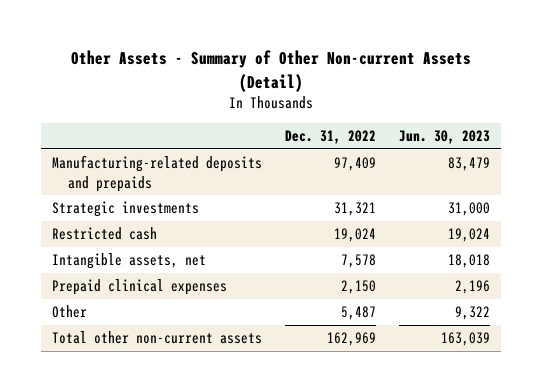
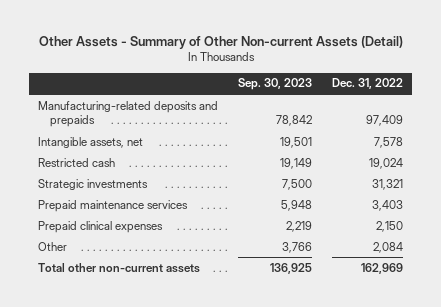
[398,130,490,145] Jun. 30, 2023 -> none
none -> [238,78,313,91] Sep. 30, 2023
[52,227,158,241] Restricted cash -> [38,157,116,167] Restricted cash
[52,201,200,218] Strategic investments -> [38,178,149,190] Strategic investments
none -> [38,199,189,212] Prepaid maintenance services
[341,306,377,321] 5,487 -> [372,241,403,253] 2,084

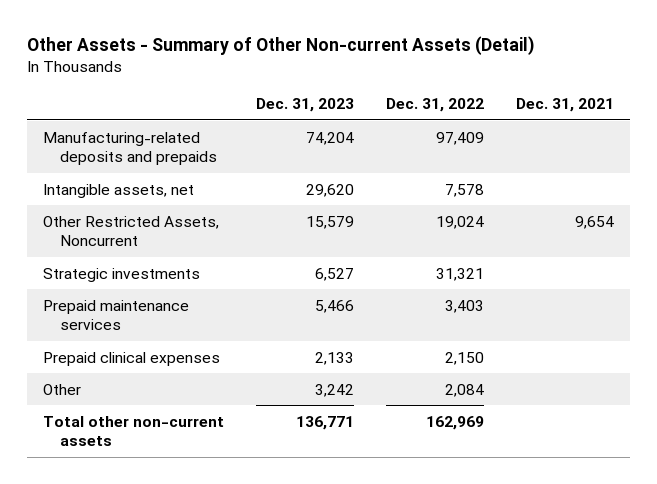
[238,78,313,91] Sep. 30, 2023 -> none
none -> [256,98,355,113] Dec. 31, 2023
none -> [515,98,614,113] Dec. 31, 2021
[38,157,116,167] Restricted cash -> [43,215,220,247] Other Restricted Assets, Noncurrent

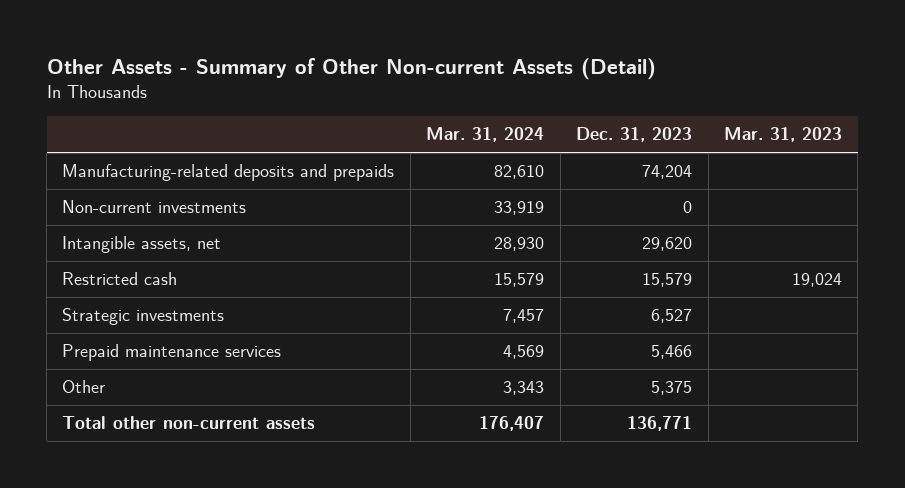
[385,98,484,113] Dec. 31, 2022 -> none
[515,98,614,113] Dec. 31, 2021 -> none
none -> [426,127,545,143] Mar. 31, 2024
none -> [724,127,843,143] Mar. 31, 2023
none -> [62,200,247,214] Non-current investments
[43,215,220,247] Other Restricted Assets, Noncurrent -> [62,272,178,286] Restricted cash
[43,351,221,366] Prepaid clinical expenses -> none
[315,383,355,397] 3,242 -> [651,381,693,396] 5,375

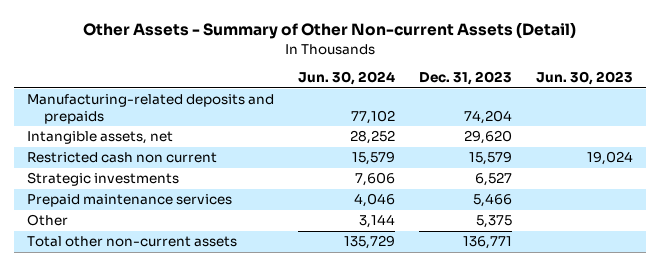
[426,127,545,143] Mar. 31, 2024 -> none
[724,127,843,143] Mar. 31, 2023 -> none
none -> [297,71,395,86] Jun. 30, 2024
none -> [536,71,634,86] Jun. 30, 2023
[62,200,247,214] Non-current investments -> none
[62,272,178,286] Restricted cash -> [26,152,217,164] Restricted cash non current

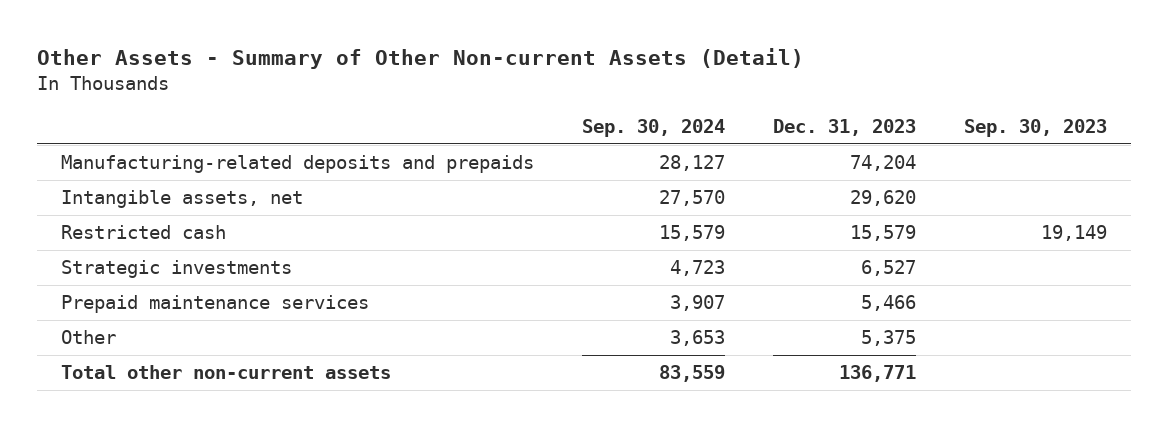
[297,71,395,86] Jun. 30, 2024 -> none
[536,71,634,86] Jun. 30, 2023 -> none
none -> [581,118,725,137] Sep. 30, 2024
none -> [963,118,1107,137] Sep. 30, 2023
[26,152,217,164] Restricted cash non current -> [60,225,226,240] Restricted cash

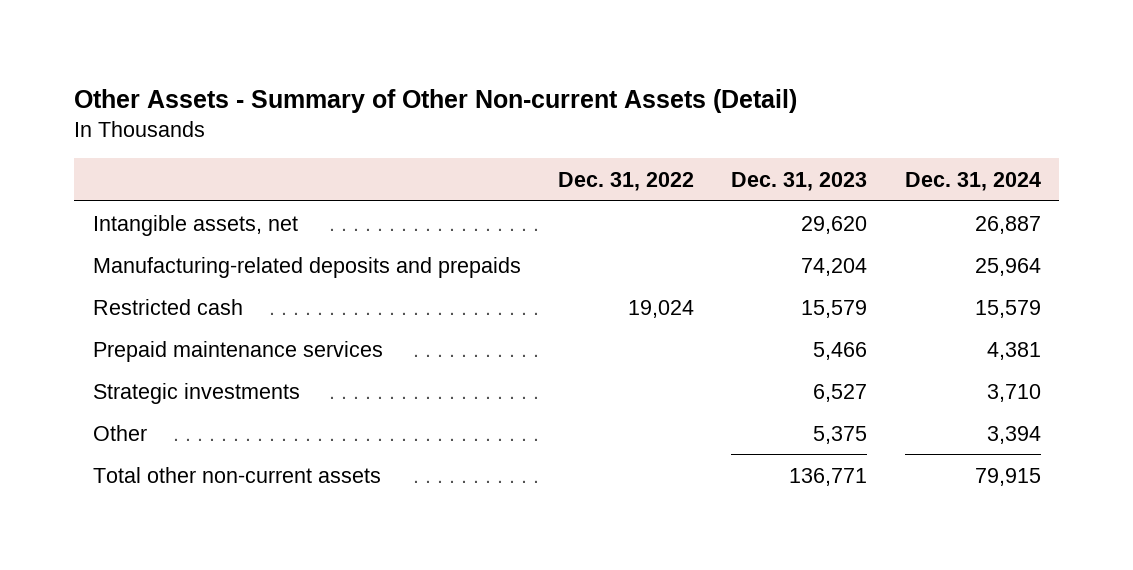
[581,118,725,137] Sep. 30, 2024 -> none
[963,118,1107,137] Sep. 30, 2023 -> none
none -> [558,171,695,191] Dec. 31, 2022
none -> [904,171,1041,191] Dec. 31, 2024
[60,155,534,174] Manufacturing-related deposits and prepaids -> [92,256,521,278] Manufacturing-related deposits and prepaids
[60,260,292,279] Strategic investments -> [92,382,300,404] Strategic investments

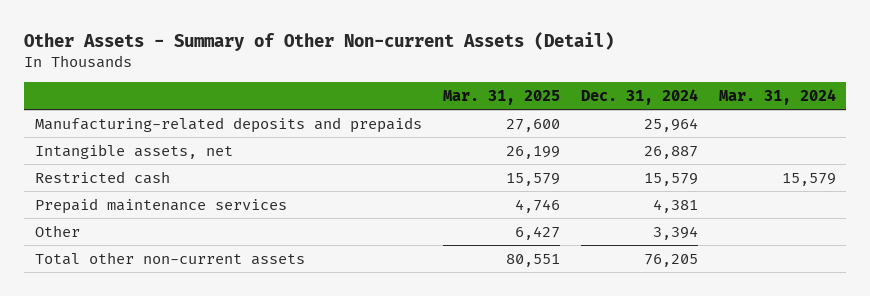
[558,171,695,191] Dec. 31, 2022 -> none
[731,171,868,191] Dec. 31, 2023 -> none
none -> [442,90,560,106] Mar. 31, 2025
none -> [718,89,836,106] Mar. 31, 2024
[92,214,298,236] Intangible assets, net -> [34,143,233,159] Intangible assets, net
[92,382,300,404] Strategic investments -> none
[974,467,1041,486] 79,915 -> [643,253,698,267] 76,205

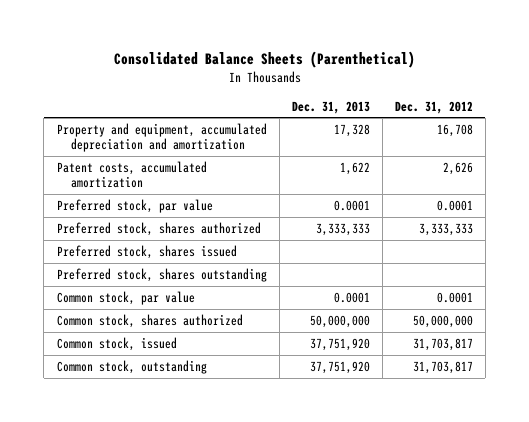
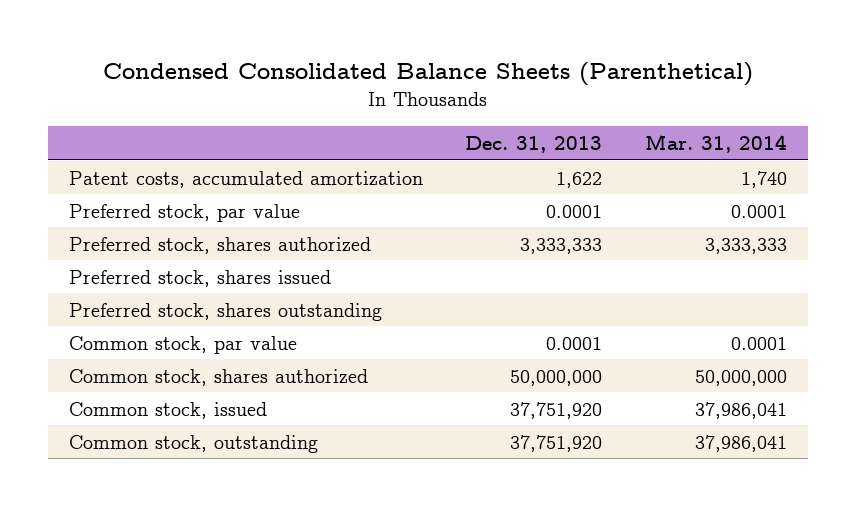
[113,51,415,69] Consolidated Balance Sheets (Parenthetical) -> [102,61,753,86] Condensed Consolidated Balance Sheets (Parenthetical)
[394,100,473,114] Dec. 31, 2012 -> none
none -> [645,133,788,153] Mar. 31, 2014
[56,122,267,153] Property and equipment, accumulated depreciation and amortization -> none

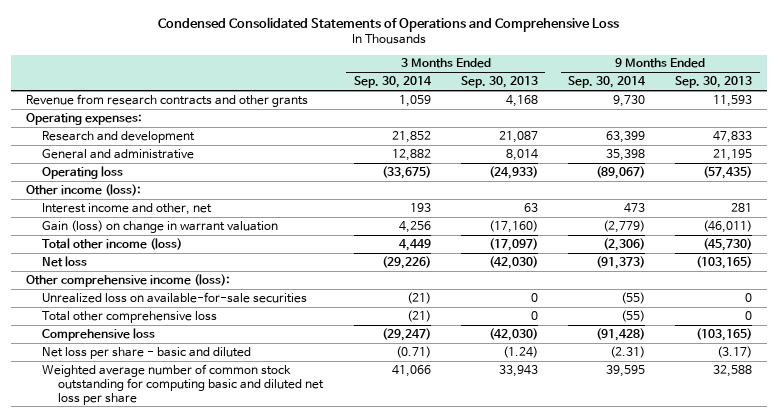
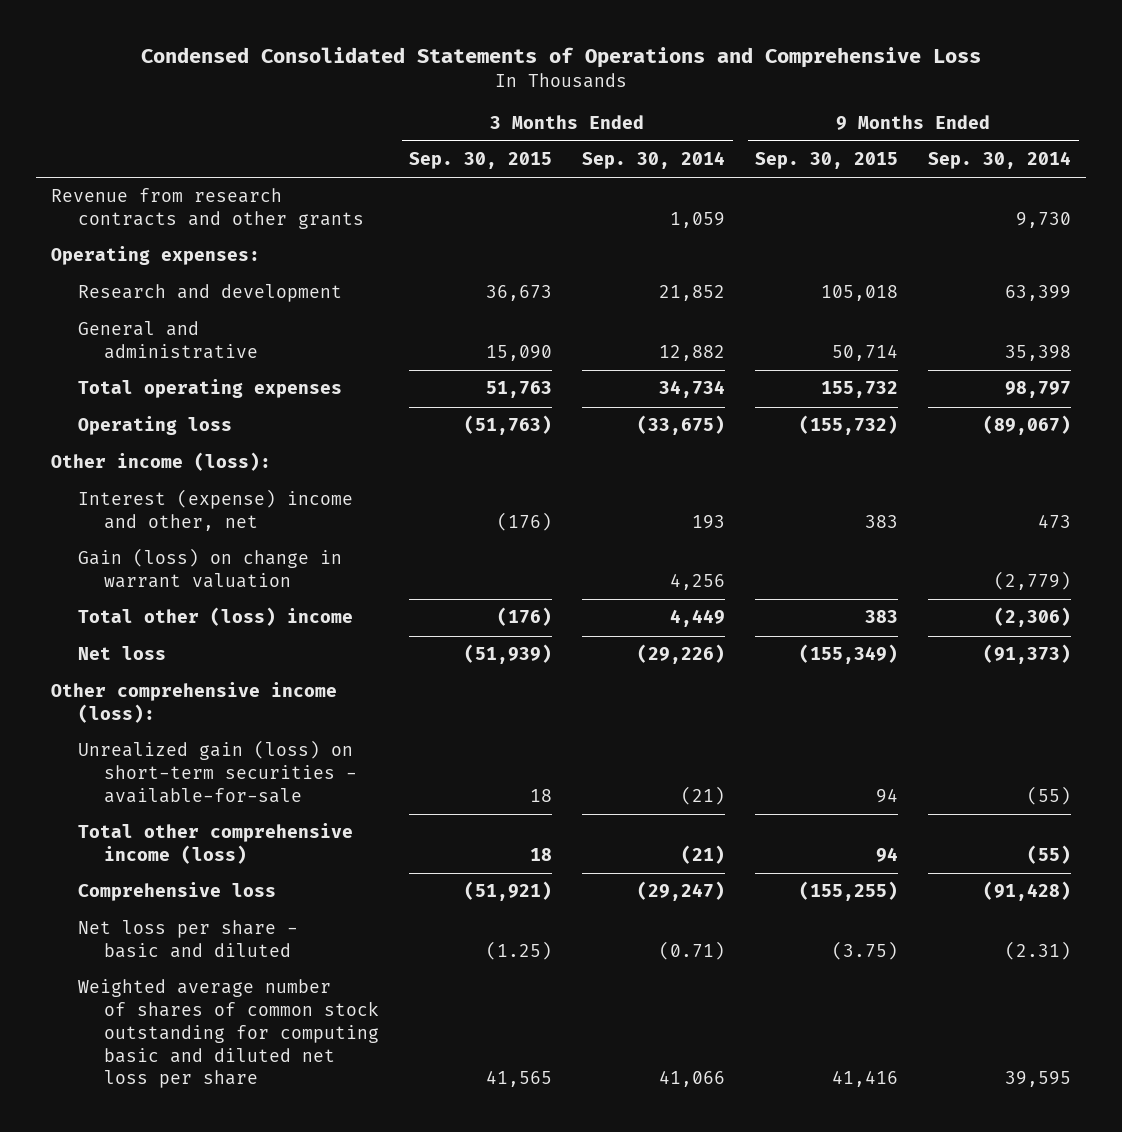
[460,76,538,89] Sep. 30, 2013 -> none
[675,76,753,89] Sep. 30, 2013 -> none
none -> [409,152,553,170] Sep. 30, 2015
none -> [755,152,899,170] Sep. 30, 2015
none -> [77,379,342,399] Total operating expenses
[42,202,213,215] Interest income and other, net -> [77,489,353,532] Interest (expense) income and other, net
[42,237,183,250] Total other income (loss) -> [77,607,353,627] Total other (loss) income
[42,291,308,303] Unrealized loss on available-for-sale securities -> [77,740,358,803] Unrealized gain (loss) on short-term securities - available-for-sale
[42,310,218,323] Total other comprehensive loss -> [77,823,353,865] Total other comprehensive income (loss)
[42,363,325,405] Weighted average number of common stock outstanding for computing basic and diluted net loss per share -> [77,979,380,1089] Weighted average number of shares of common stock outstanding for computing basic and diluted net loss per share

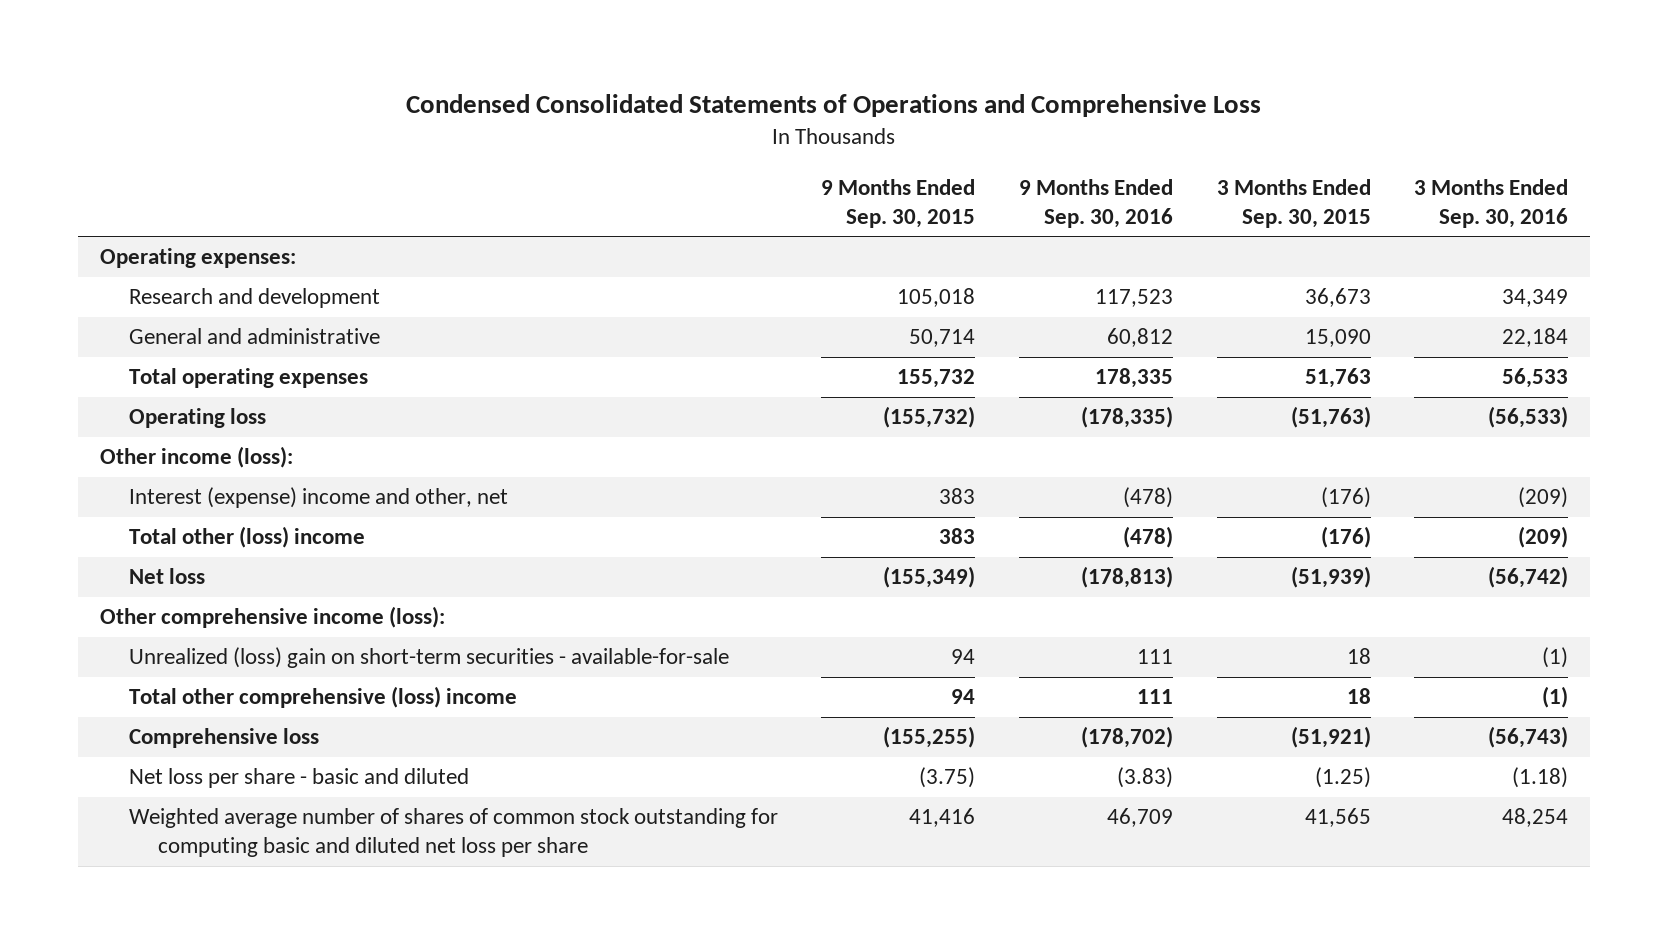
[582,151,726,170] Sep. 30, 2014 -> none
[928,151,1072,170] Sep. 30, 2014 -> none
none -> [1018,178,1173,228] 9 Months Ended Sep. 30, 2016
none -> [1414,178,1569,228] 3 Months Ended Sep. 30, 2016
[50,188,364,230] Revenue from research contracts and other grants -> none
[77,548,342,589] Gain (loss) on change in warrant valuation -> none
[77,740,358,803] Unrealized gain (loss) on short-term securities - available-for-sale -> [128,647,729,669] Unrealized (loss) gain on short-term securities - available-for-sale
[77,823,353,865] Total other comprehensive income (loss) -> [128,686,517,709] Total other comprehensive (loss) income

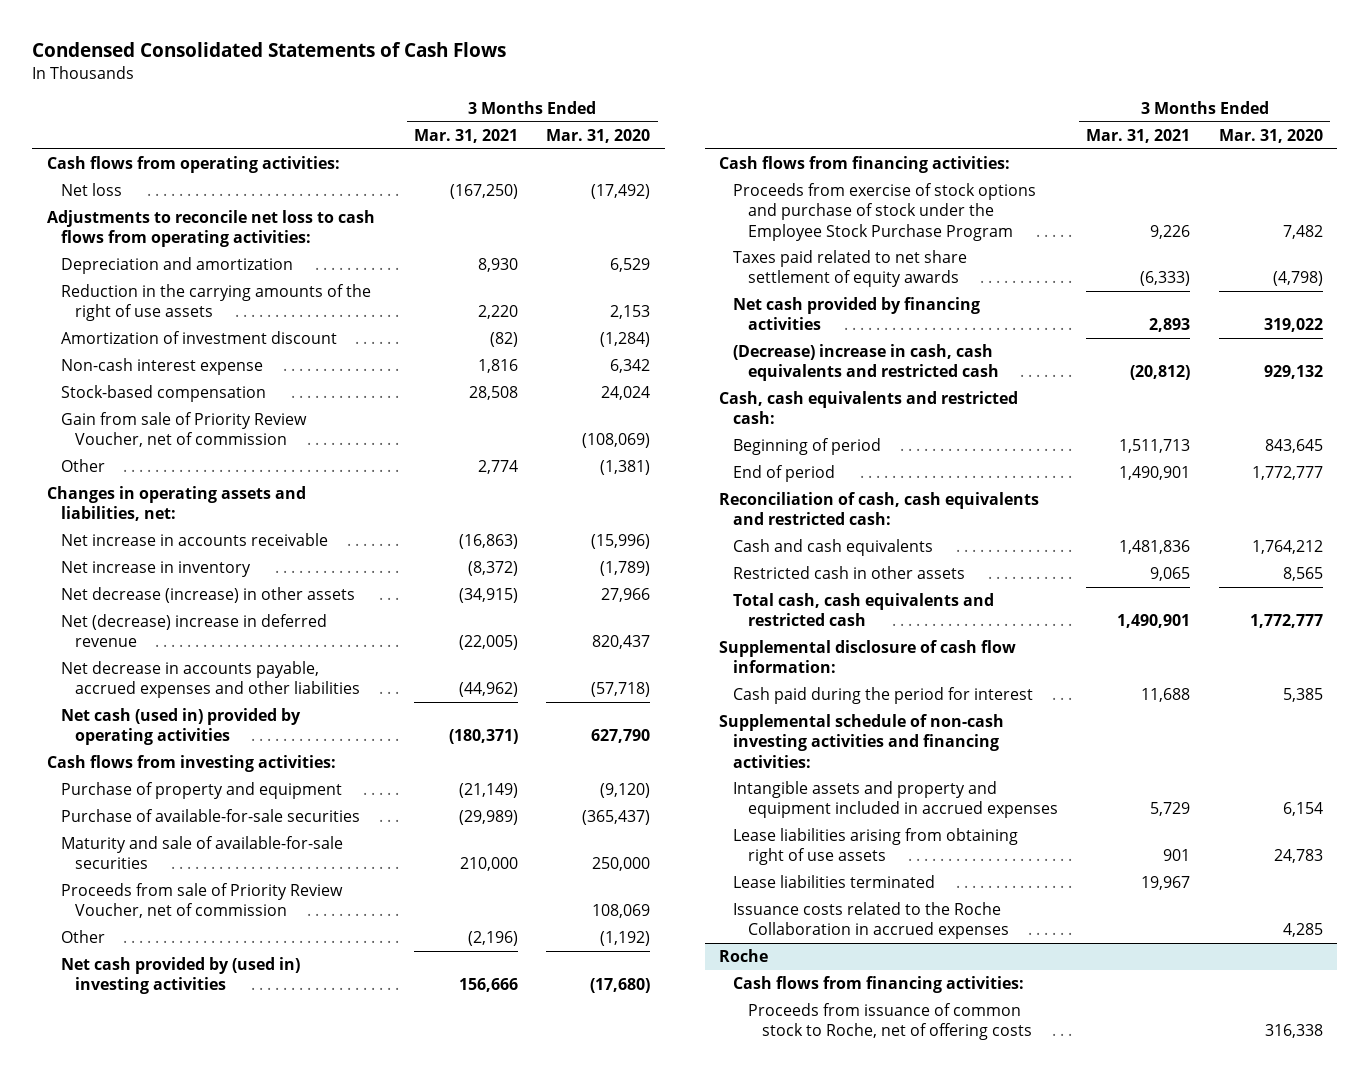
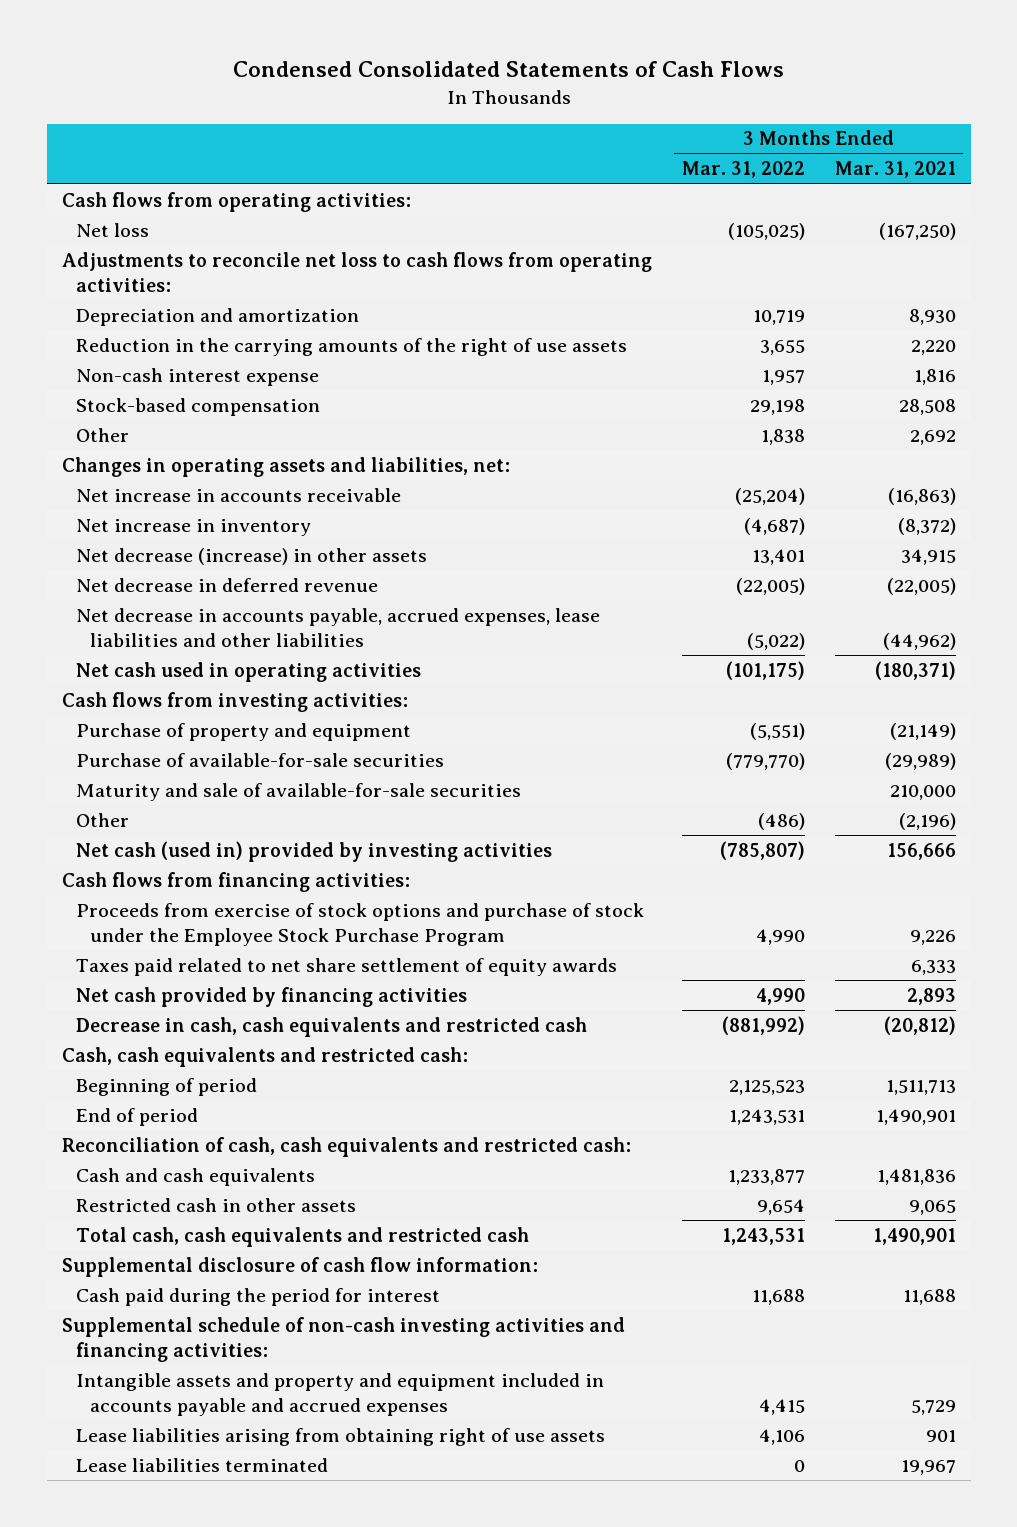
[546,129,651,144] Mar. 31, 2020 -> none
none -> [681,161,805,179] Mar. 31, 2022
[60,331,337,345] Amortization of investment discount -> none
[60,412,307,448] Gain from sale of Priority Review Voucher, net of commission -> none
[477,460,518,475] 2,774 -> [909,429,956,445] 2,692
[458,588,518,604] (34,915) -> [900,548,956,565] 34,915
[60,614,327,648] Net (decrease) increase in deferred revenue -> [75,577,378,592] Net decrease in deferred revenue
[60,661,361,699] Net decrease in accounts payable, accrued expenses and other liabilities -> [75,607,600,647] Net decrease in accounts payable, accrued expenses, lease liabilities and other liabilities
[60,708,301,746] Net cash (used in) provided by operating activities -> [75,661,421,682] Net cash used in operating activities
[60,883,343,919] Proceeds from sale of Priority Review Voucher, net of commission -> none
[60,957,300,995] Net cash provided by (used in) investing activities -> [75,840,552,862] Net cash (used in) provided by investing activities
[1140,271,1191,287] (6,333) -> [910,959,956,975] 6,333
[733,344,999,382] (Decrease) increase in cash, cash equivalents and restricted cash -> [75,1016,587,1037] Decrease in cash, cash equivalents and restricted cash
[733,781,1058,819] Intangible assets and property and equipment included in accrued expenses -> [75,1372,604,1416] Intangible assets and property and equipment included in accounts payable and accrued expenses
[733,902,1009,940] Issuance costs related to the Roche Collaboration in accrued expenses -> none
[719,949,769,963] Roche -> none
[733,976,1025,994] Cash flows from financing activities: -> none
[747,1003,1032,1041] Proceeds from issuance of common stock to Roche, net of offering costs -> none

